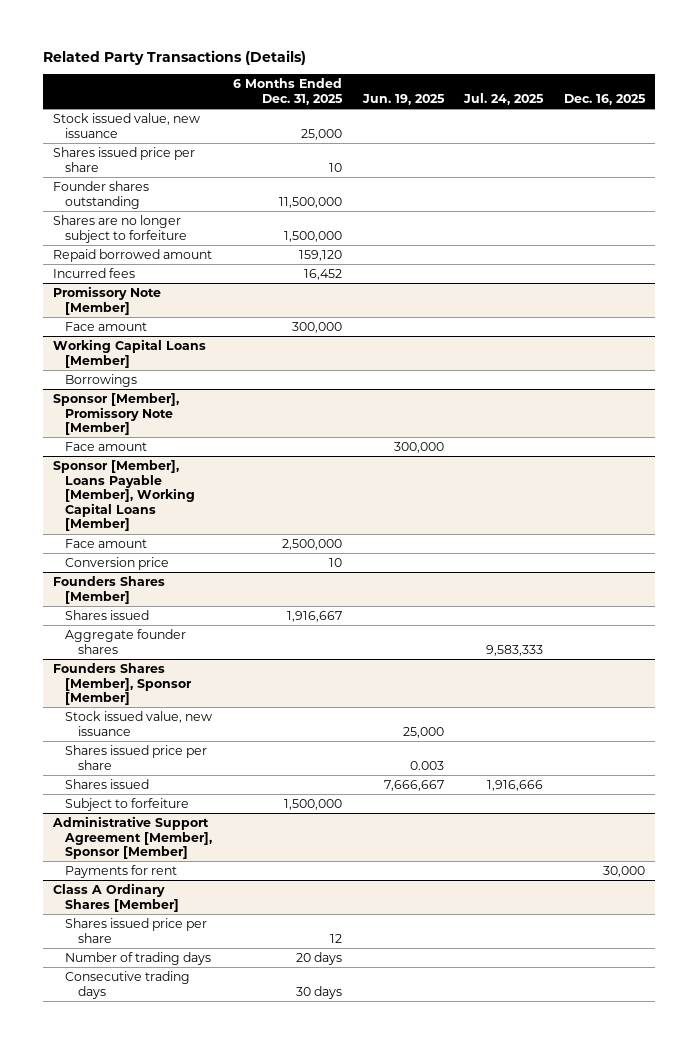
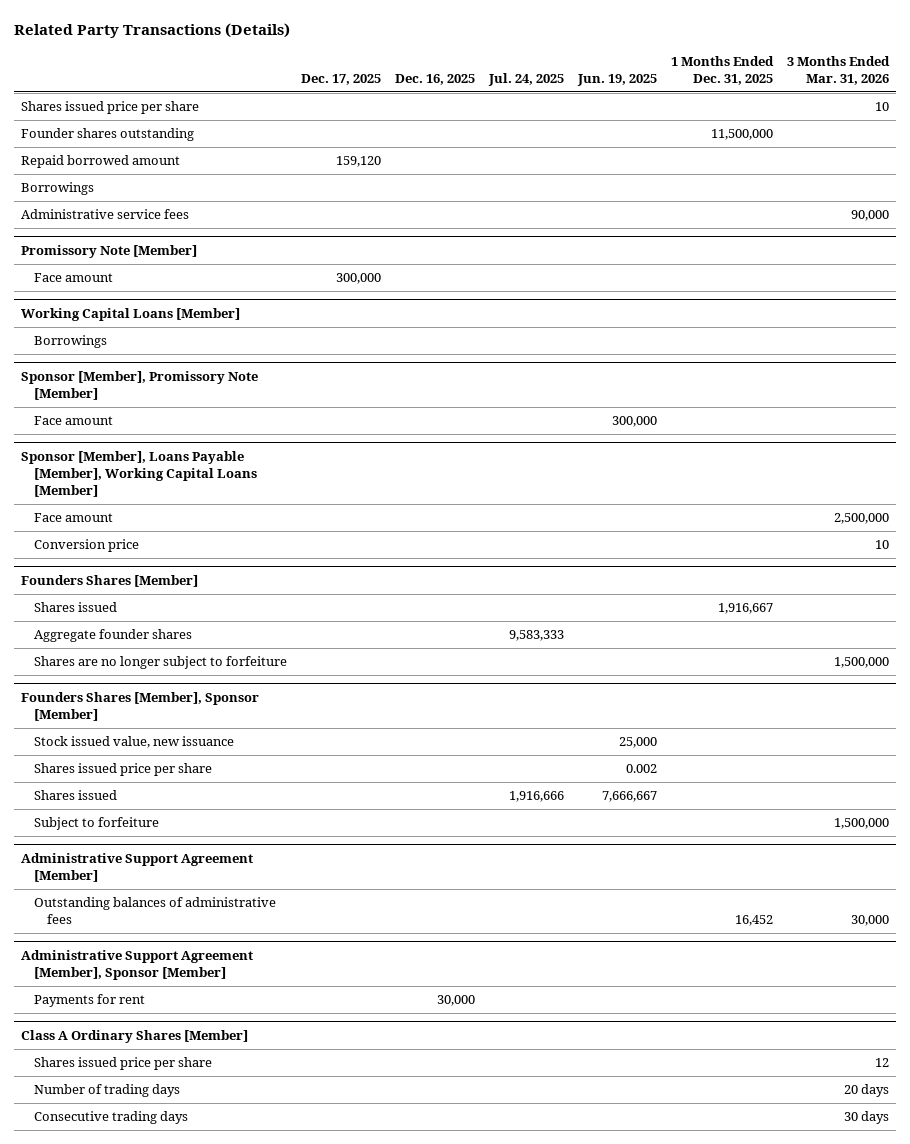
[233,78,344,105] 6 Months Ended Dec. 31, 2025 -> none
none -> [301,74,382,86] Dec. 17, 2025
none -> [671,56,775,86] 1 Months Ended Dec. 31, 2025
none -> [787,56,891,86] 3 Months Ended Mar. 31, 2026
[53,112,201,138] Stock issued value, new issuance -> none
[53,214,188,243] Shares are no longer subject to forfeiture -> none
[53,267,136,278] Incurred fees -> none
none -> [21,182,95,196] Borrowings
none -> [21,209,190,220] Administrative service fees
none -> [34,656,288,670] Shares are no longer subject to forfeiture
[409,760,444,770] 0.003 -> [626,764,658,774] 0.002
none -> [21,852,254,882] Administrative Support Agreement [Member]
none -> [34,897,277,925] Outstanding balances of administrative fees

